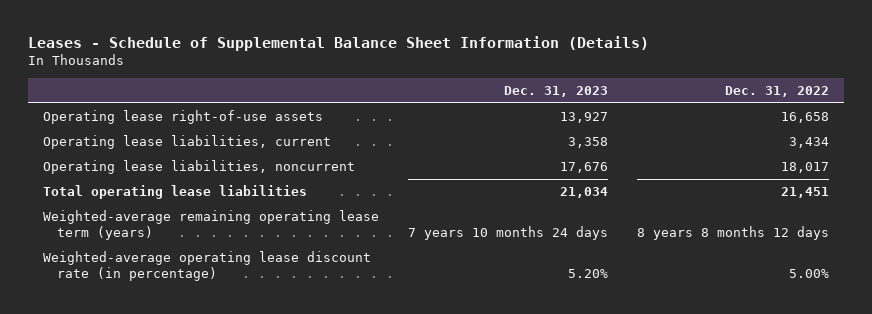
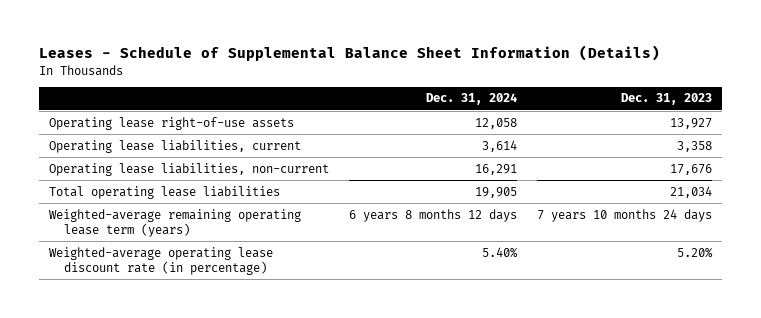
[725,85,830,97] Dec. 31, 2022 -> none
none -> [426,93,518,106] Dec. 31, 2024
[43,160,356,175] Operating lease liabilities, noncurrent -> [49,162,330,176] Operating lease liabilities, non-current

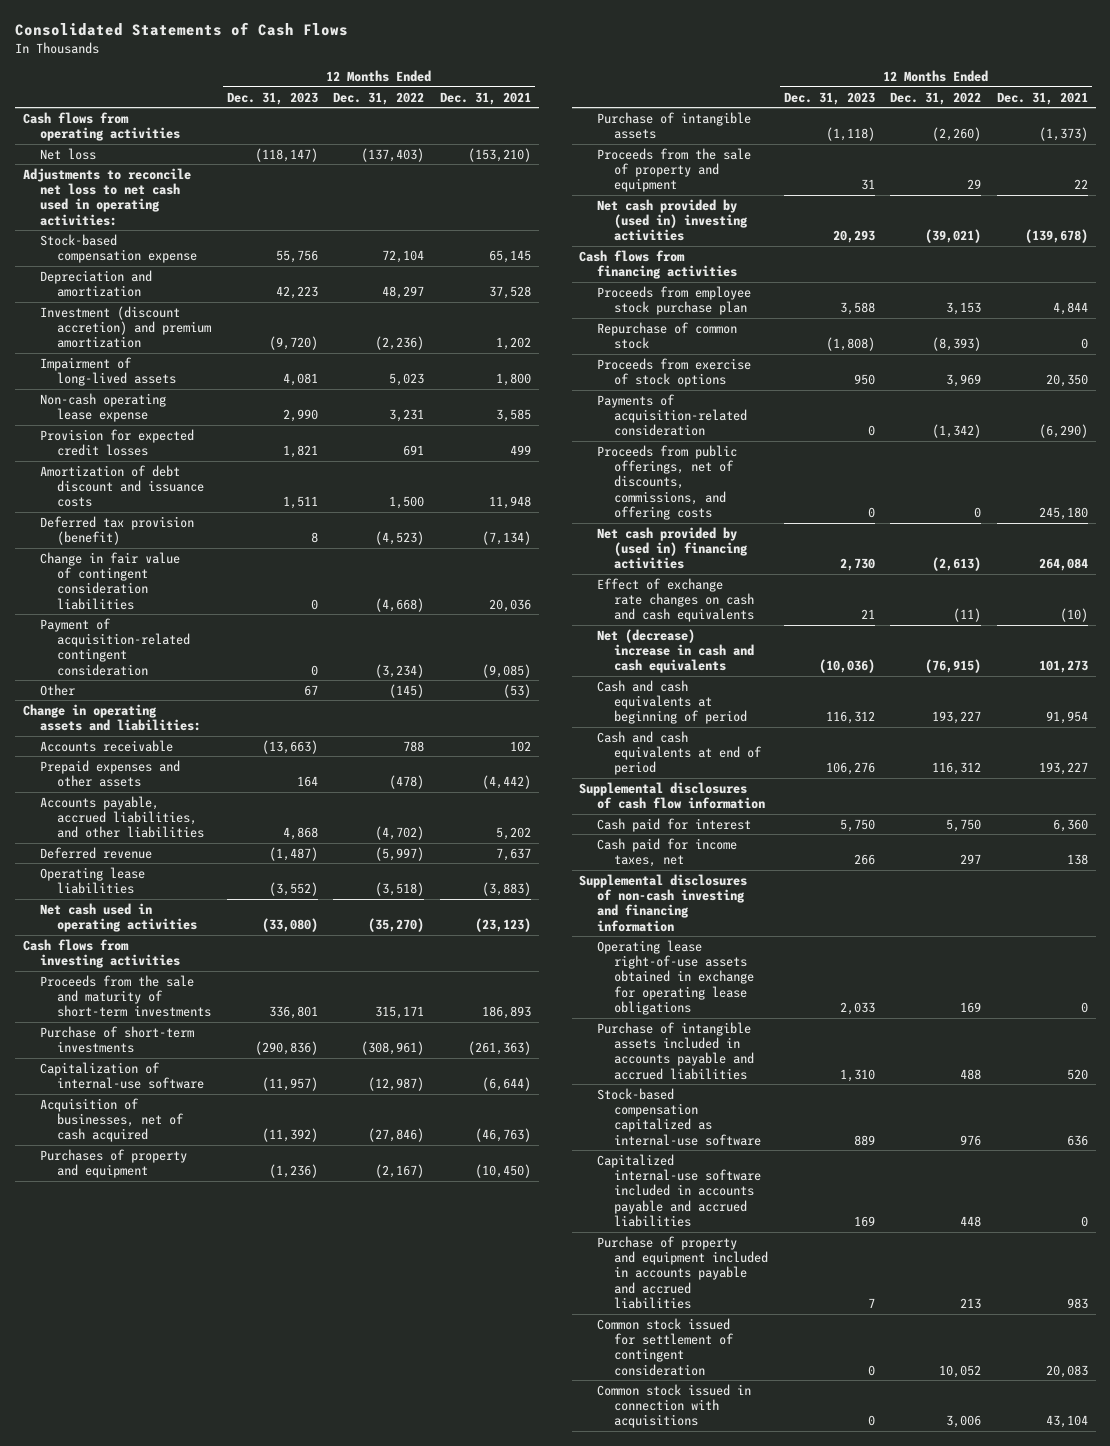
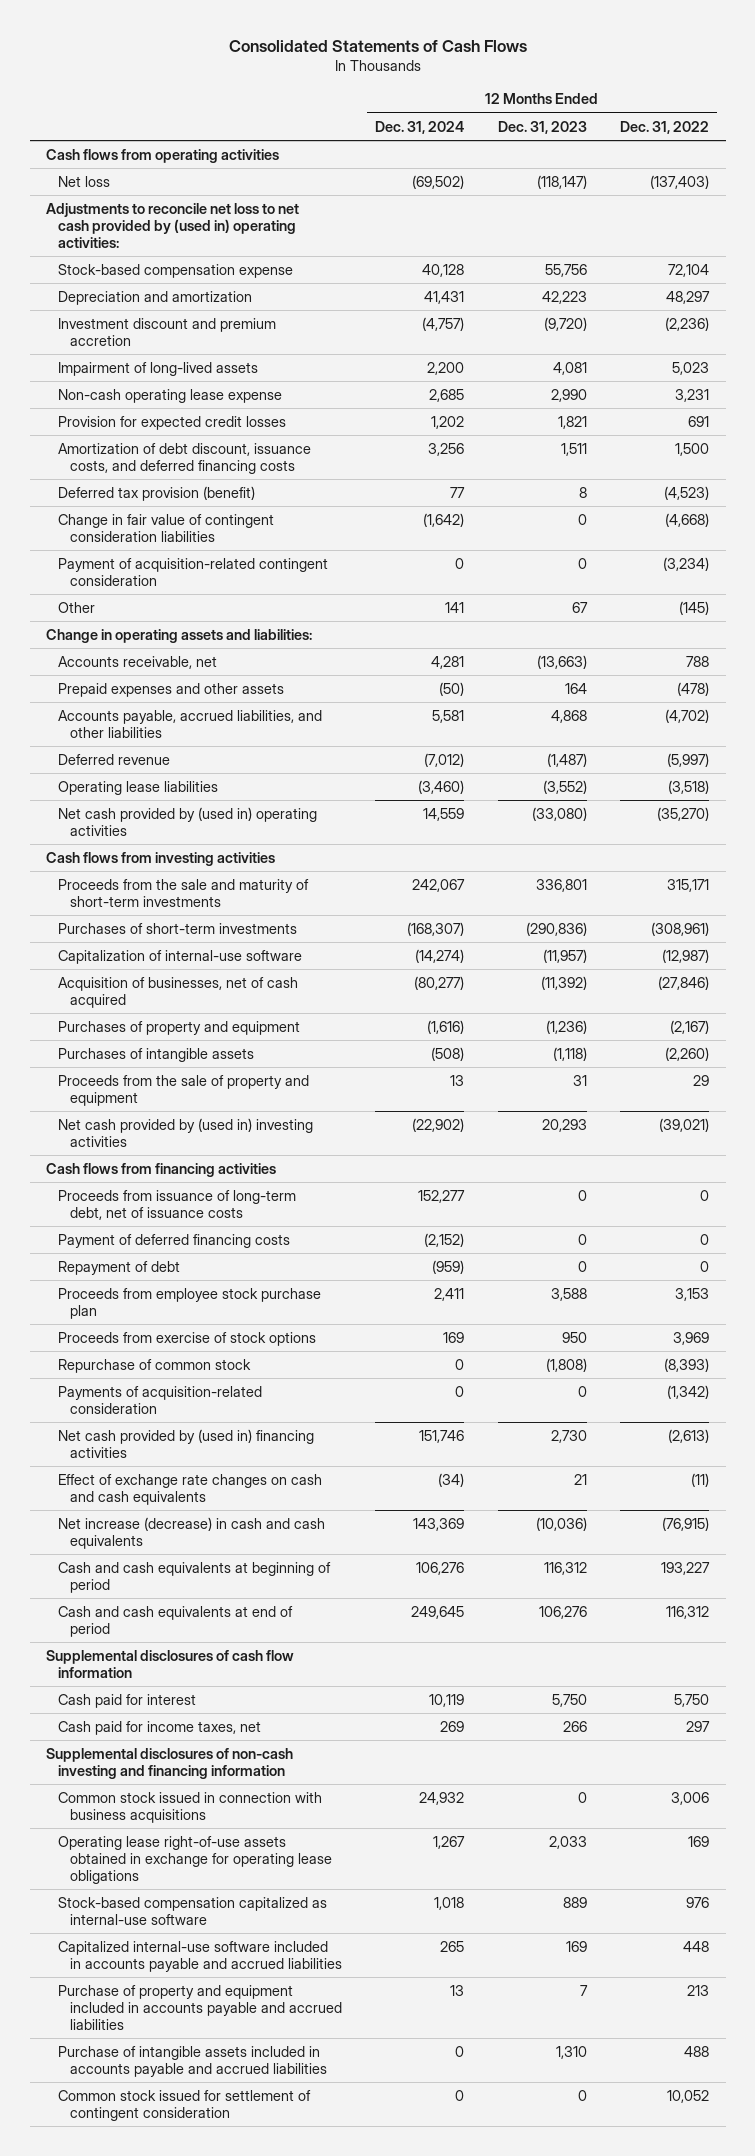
[439,91,531,105] Dec. 31, 2021 -> none
none -> [375,120,465,134] Dec. 31, 2024
[22,167,191,226] Adjustments to reconcile net loss to net cash used in operating activities: -> [46,202,300,248] Adjustments to reconcile net loss to net cash provided by (used in) operating activities:
[40,305,212,349] Investment (discount accretion) and premium amortization -> [58,317,277,346] Investment discount and premium accretion
[40,464,205,508] Amortization of debt discount and issuance costs -> [58,442,312,474] Amortization of debt discount, issuance costs, and deferred financing costs
[40,739,174,752] Accounts receivable -> [58,655,218,669] Accounts receivable, net
[40,902,198,933] Net cash used in operating activities -> [58,806,318,836] Net cash provided by (used in) operating activities
[40,1025,195,1054] Purchase of short-term investments -> [58,922,298,934] Purchases of short-term investments
[596,111,751,140] Purchase of intangible assets -> [58,1047,255,1062] Purchases of intangible assets
none -> [58,1189,297,1220] Proceeds from issuance of long-term debt, net of issuance costs
none -> [58,1233,291,1248] Payment of deferred financing costs
none -> [58,1260,181,1275] Repayment of debt
[596,321,737,350] Repurchase of common stock -> [58,1358,252,1373] Repurchase of common stock
[596,444,737,520] Proceeds from public offerings, net of discounts, commissions, and offering costs -> none
[596,628,755,674] Net (decrease) increase in cash and cash equivalents -> [58,1516,326,1549] Net increase (decrease) in cash and cash equivalents
none -> [58,1791,323,1823] Common stock issued in connection with business acquisitions
[596,1021,755,1080] Purchase of intangible assets included in accounts payable and accrued liabilities -> [58,2045,327,2077] Purchase of intangible assets included in accounts payable and accrued liabilities
[596,1383,751,1429] Common stock issued in connection with acquisitions -> none

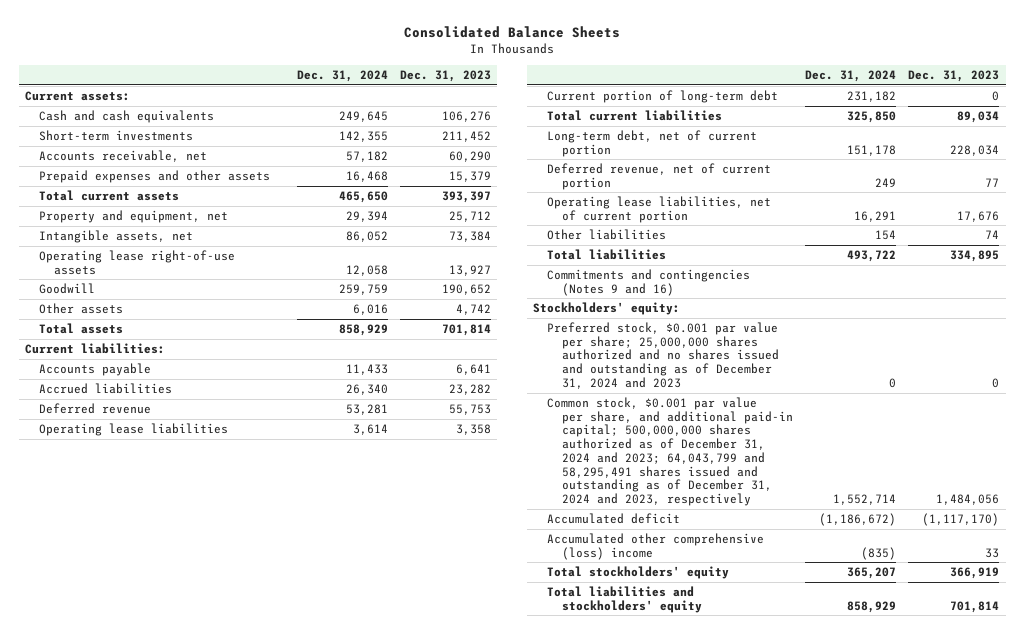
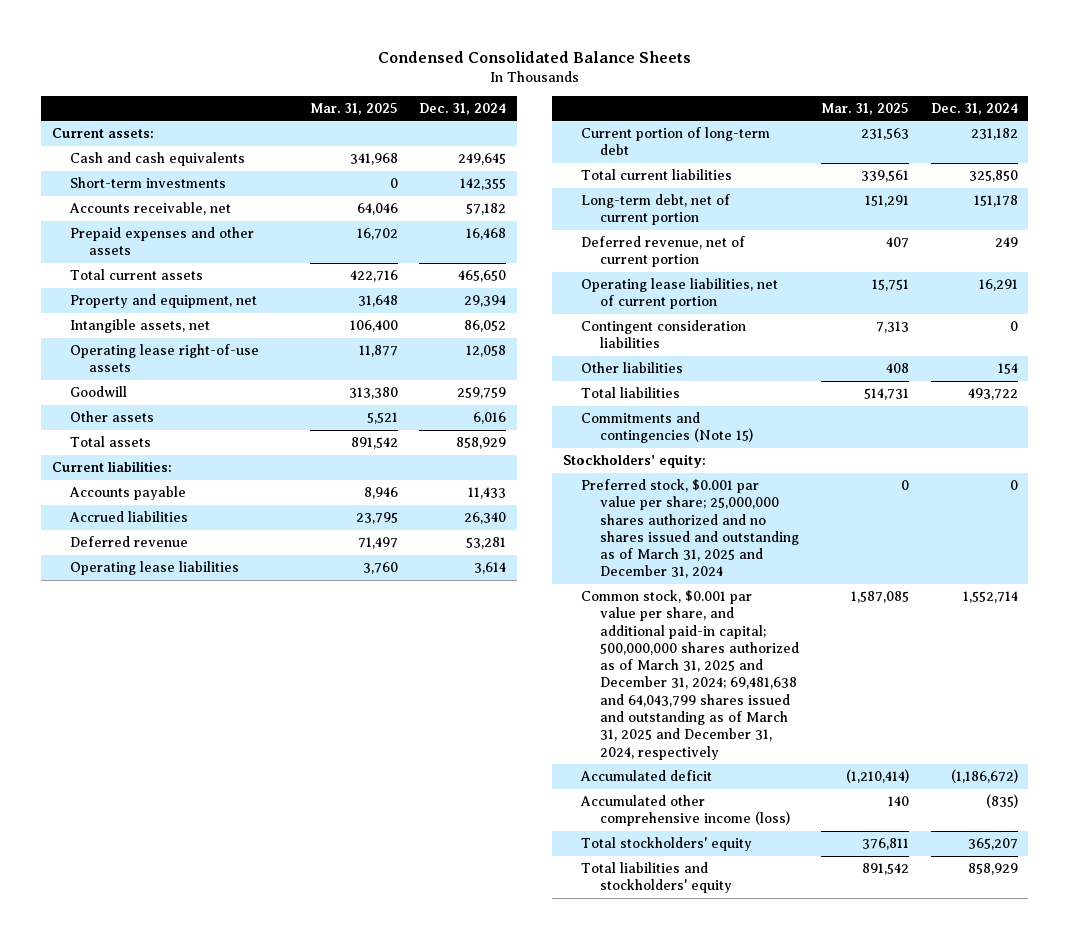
[404,26,621,39] Consolidated Balance Sheets -> [377,50,691,63] Condensed Consolidated Balance Sheets
[400,69,492,82] Dec. 31, 2023 -> none
none -> [309,102,398,115] Mar. 31, 2025
none -> [581,320,747,349] Contingent consideration liabilities
[547,269,751,296] Commitments and contingencies (Notes 9 and 16) -> [581,412,753,444] Commitments and contingencies (Note 15)
[547,322,779,389] Preferred stock, $0.001 par value per share; 25,000,000 shares authorized and no shares issued and outstanding as of December 31, 2024 and 2023 -> [581,479,799,579] Preferred stock, $0.001 par value per share; 25,000,000 shares authorized and no shares issued and outstanding as of March 31, 2025 and December 31, 2024
[547,397,793,506] Common stock, $0.001 par value per share, and additional paid-in capital; 500,000,000 shares authorized as of December 31, 2024 and 2023; 64,043,799 and 58,295,491 shares issued and outstanding as of December 31, 2024 and 2023, respectively -> [581,590,799,760] Common stock, $0.001 par value per share, and additional paid-in capital; 500,000,000 shares authorized as of March 31, 2025 and December 31, 2024; 69,481,638 and 64,043,799 shares issued and outstanding as of March 31, 2025 and December 31, 2024, respectively
[547,533,765,560] Accumulated other comprehensive (loss) income -> [580,795,790,827] Accumulated other comprehensive income (loss)

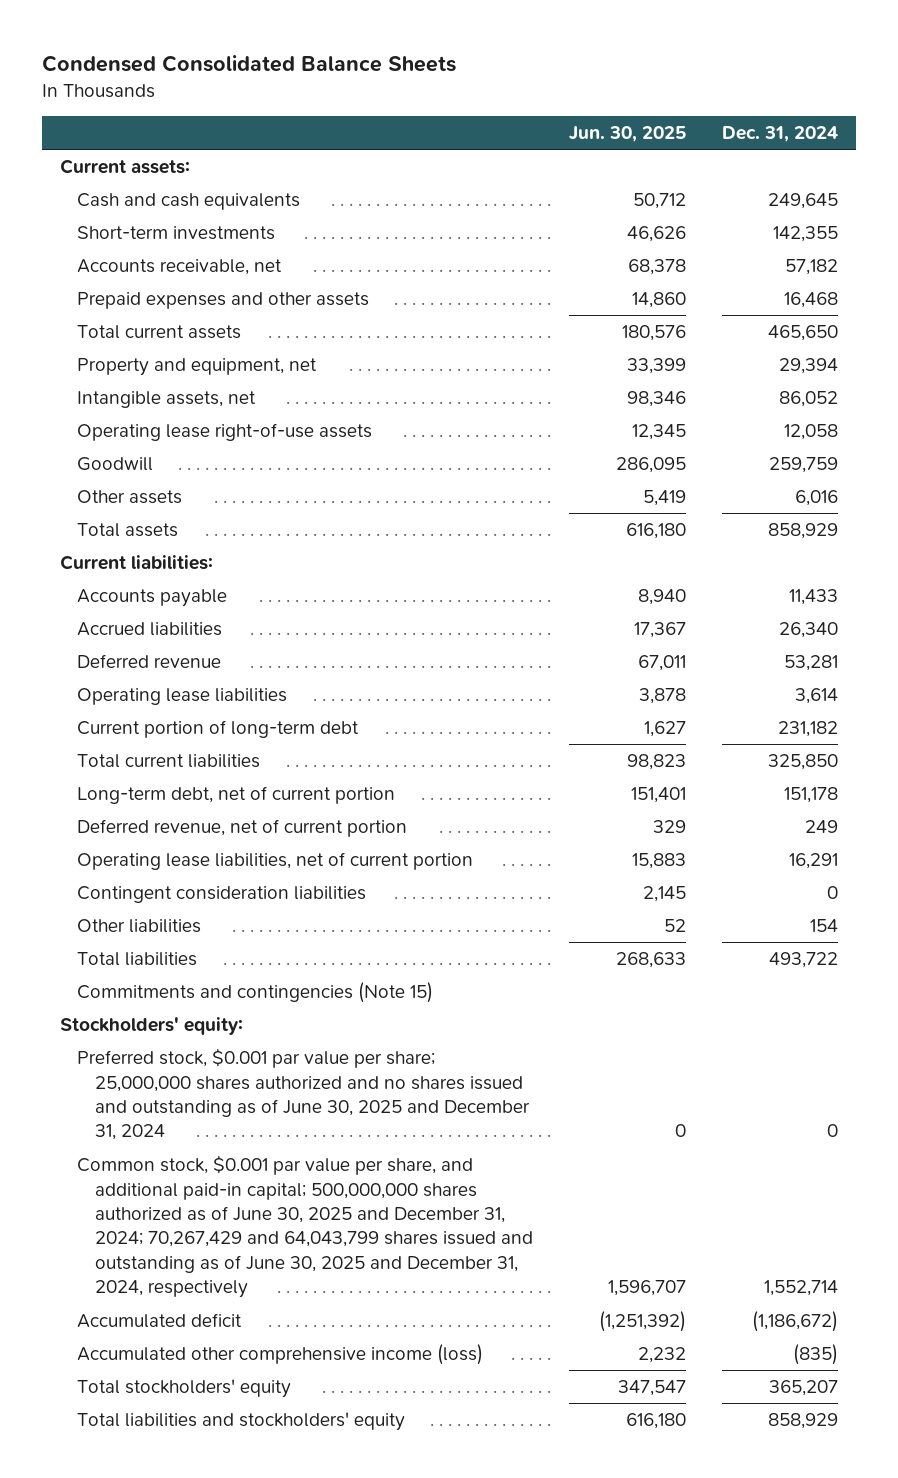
[309,102,398,115] Mar. 31, 2025 -> none
none -> [568,125,686,142] Jun. 30, 2025
[581,479,799,579] Preferred stock, $0.001 par value per share; 25,000,000 shares authorized and no shares issued and outstanding as of March 31, 2025 and December 31, 2024 -> [77,1048,530,1141] Preferred stock, $0.001 par value per share; 25,000,000 shares authorized and no shares issued and outstanding as of June 30, 2025 and December 31, 2024
[581,590,799,760] Common stock, $0.001 par value per share, and additional paid-in capital; 500,000,000 shares authorized as of March 31, 2025 and December 31, 2024; 69,481,638 and 64,043,799 shares issued and outstanding as of March 31, 2025 and December 31, 2024, respectively -> [77,1155,533,1299] Common stock, $0.001 par value per share, and additional paid-in capital; 500,000,000 shares authorized as of June 30, 2025 and December 31, 2024; 70,267,429 and 64,043,799 shares issued and outstanding as of June 30, 2025 and December 31, 2024, respectively

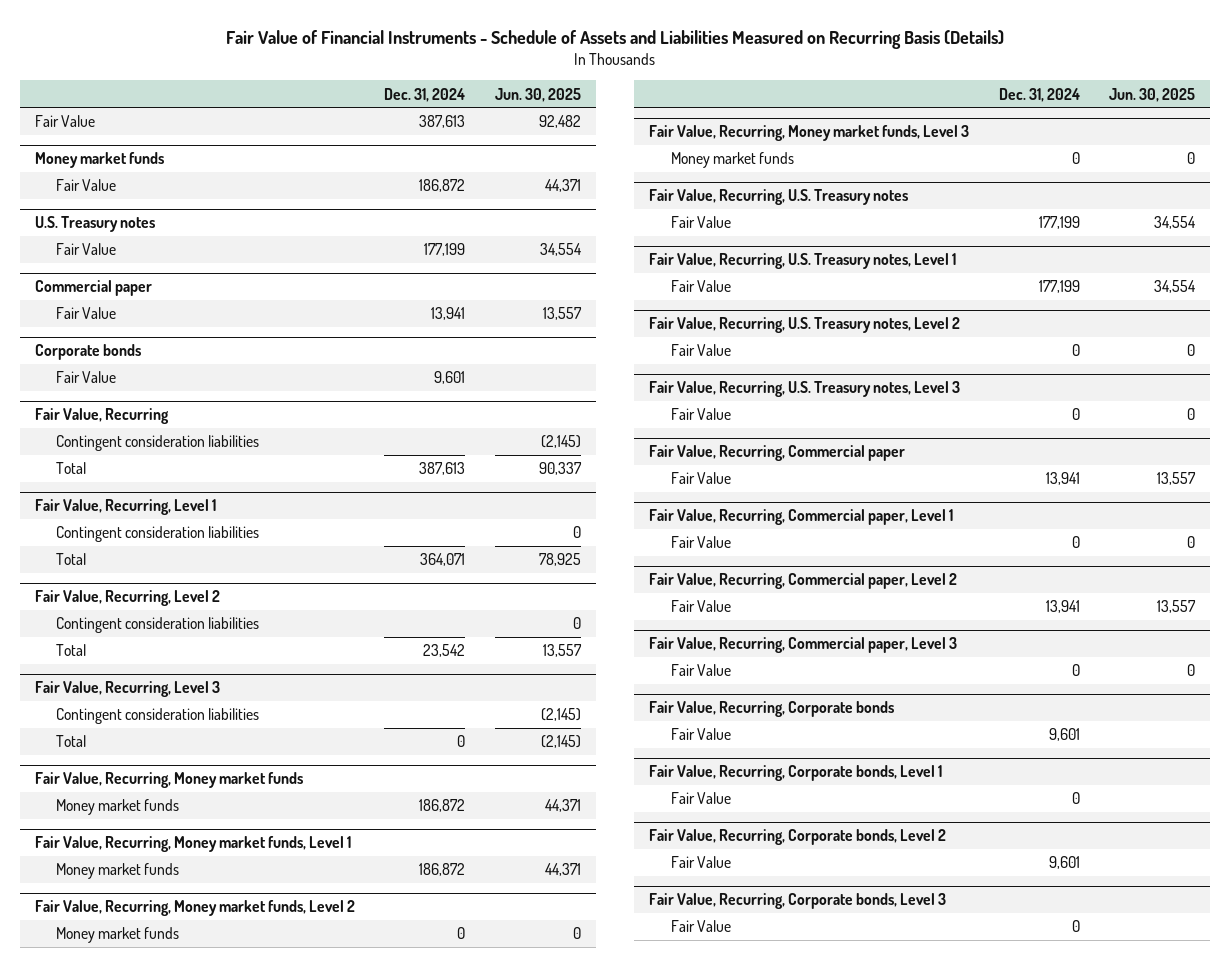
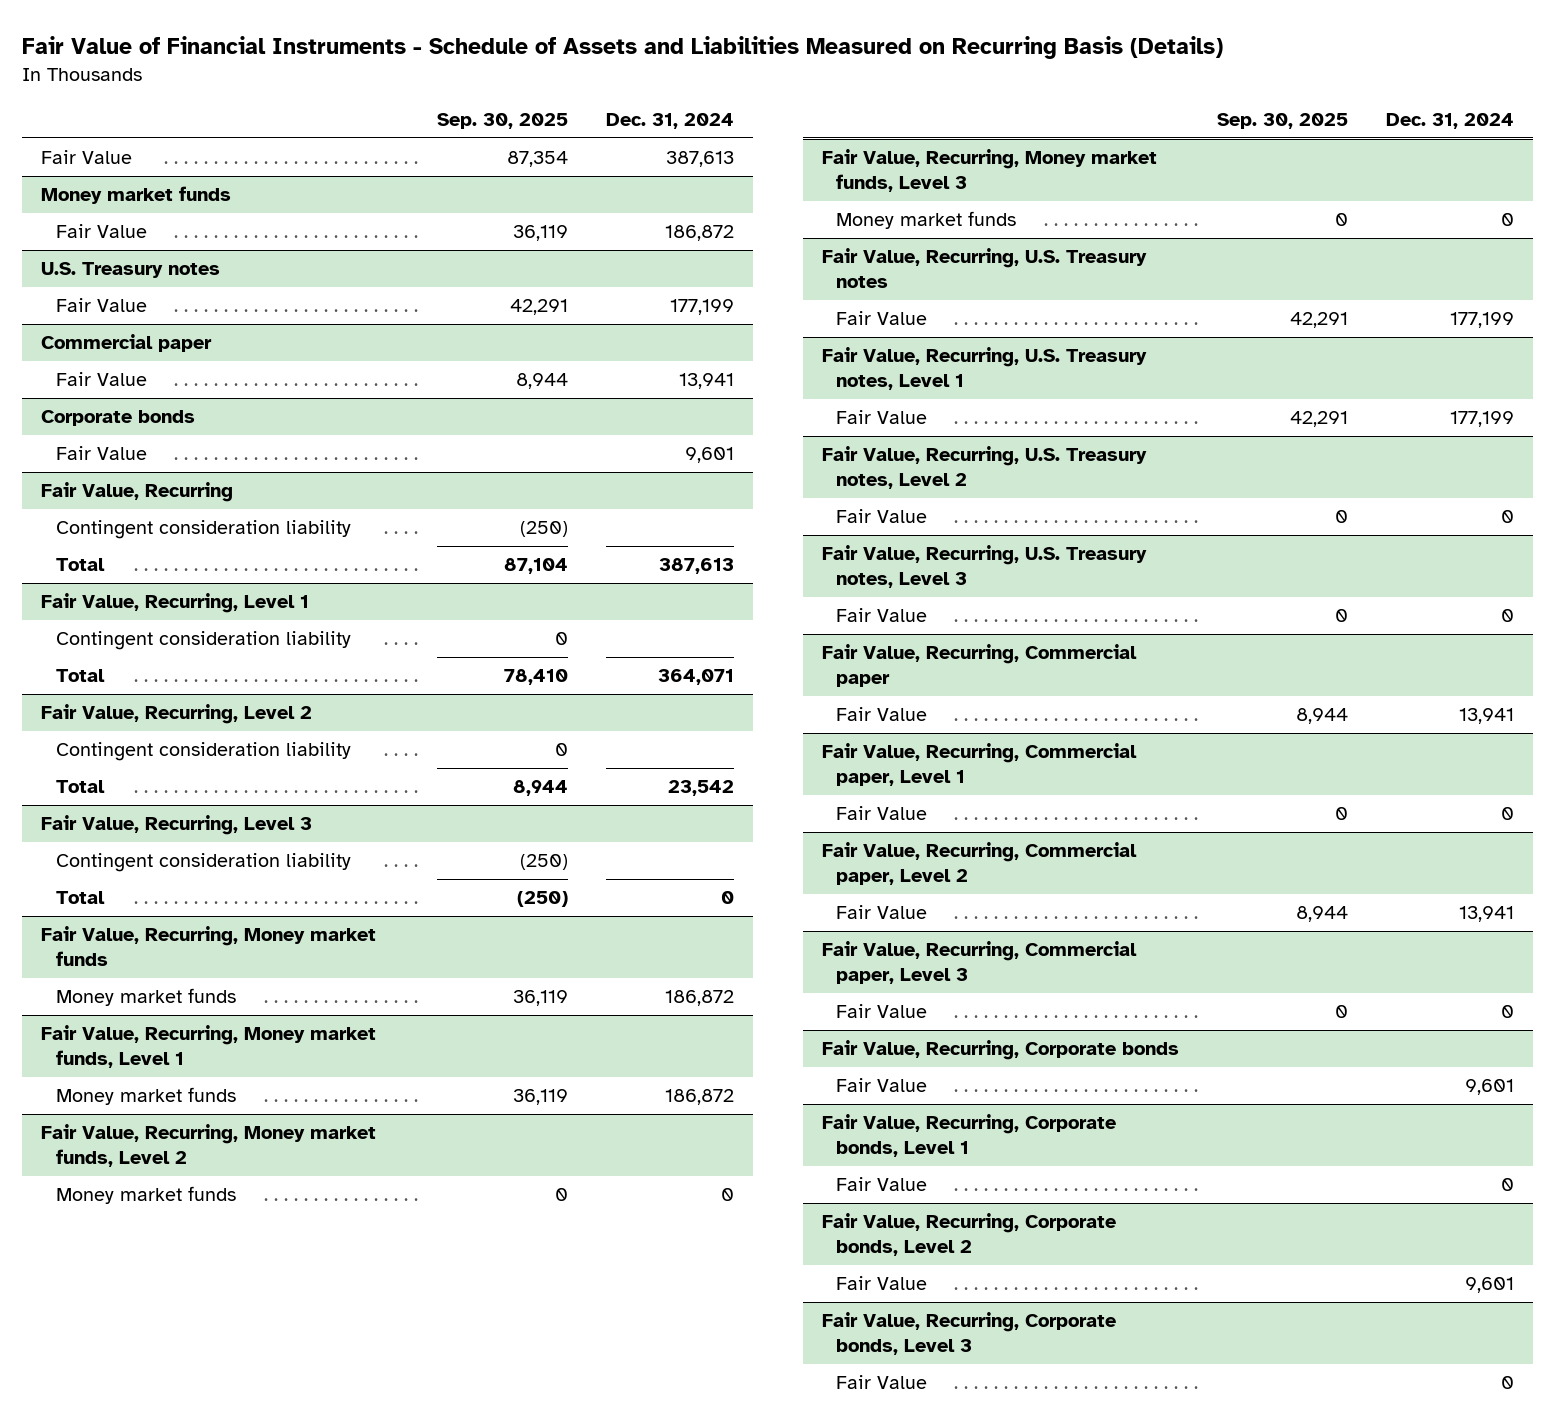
[494,87,581,102] Jun. 30, 2025 -> none
none -> [436,113,568,130] Sep. 30, 2025
[56,435,260,452] Contingent consideration liabilities -> [55,520,351,540] Contingent consideration liability
[56,526,260,543] Contingent consideration liabilities -> [55,631,351,651] Contingent consideration liability
[56,617,260,634] Contingent consideration liabilities -> [55,742,351,762] Contingent consideration liability
[56,708,260,725] Contingent consideration liabilities -> [55,853,351,873] Contingent consideration liability

